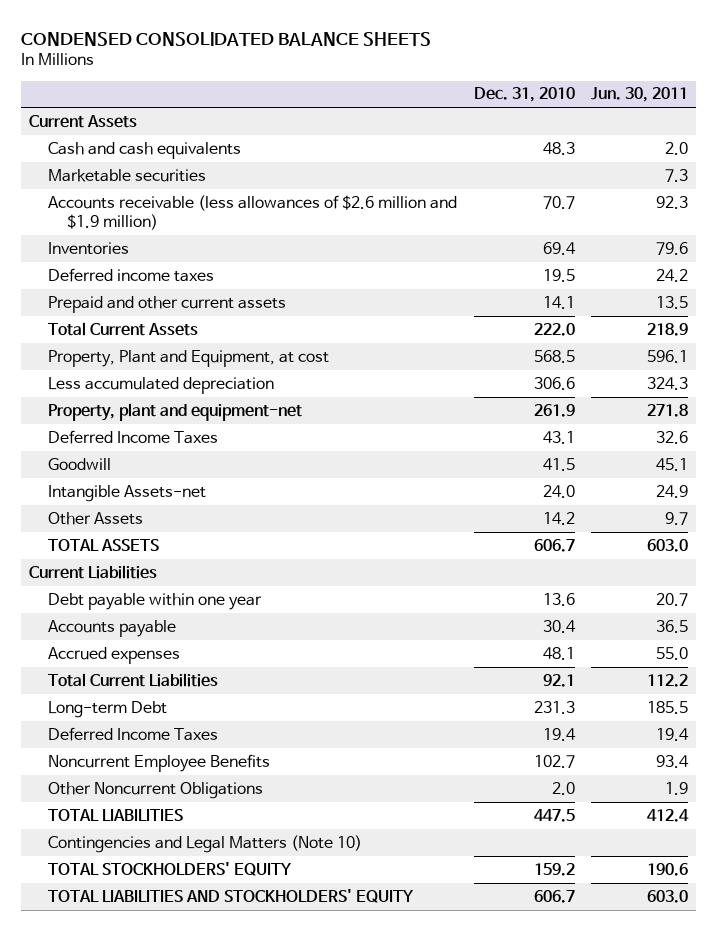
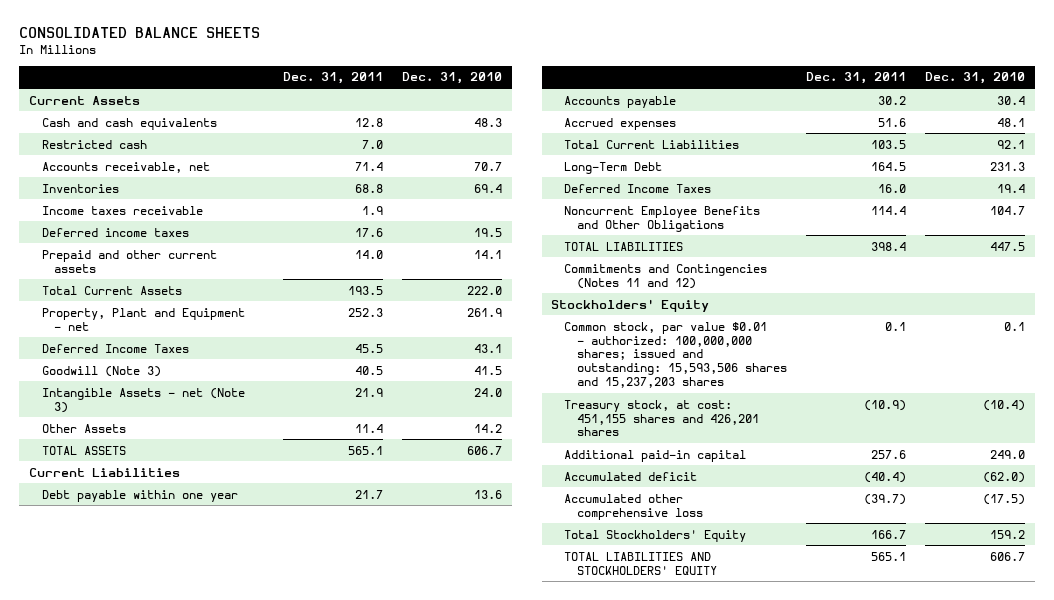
[21,31,432,46] CONDENSED CONSOLIDATED BALANCE SHEETS -> [19,26,261,38] CONSOLIDATED BALANCE SHEETS
[591,87,689,103] Jun. 30, 2011 -> none
none -> [283,72,384,85] Dec. 31, 2011
[48,168,207,182] Marketable securities -> none
none -> [41,139,147,149] Restricted cash
[48,194,458,231] Accounts receivable (less allowances of $2.6 million and $1.9 million) -> [41,161,210,173] Accounts receivable, net
none -> [41,205,203,215] Income taxes receivable
[48,349,330,367] Property, Plant and Equipment, at cost -> none
[48,376,275,394] Less accumulated depreciation -> none
[48,402,303,421] Property, plant and equipment-net -> [41,307,245,331] Property, Plant and Equipment - net
[48,457,112,470] Goodwill -> [41,365,161,377] Goodwill (Note 3)
[48,484,207,502] Intangible Assets-net -> [41,387,245,413] Intangible Assets - net (Note 3)
[48,700,168,718] Long-term Debt -> [564,161,663,174] Long-Term Debt
[48,781,264,799] Other Noncurrent Obligations -> none
[48,753,271,772] Noncurrent Employee Benefits -> [564,205,761,232] Noncurrent Employee Benefits and Other Obligations
[533,754,575,768] 102.7 -> [990,205,1026,215] 104.7
[48,834,363,853] Contingencies and Legal Matters (Note 10) -> [564,263,768,289] Commitments and Contingencies (Notes 11 and 12)
none -> [551,298,710,312] Stockholders' Equity
none -> [564,321,787,389] Common stock, par value $0.01 - authorized: 100,000,000 shares; issued and outstanding: 15,593,506 shares and 15,237,203 shares
none -> [564,399,759,437] Treasury stock, at cost: 451,155 shares and 426,201 shares
none -> [564,449,747,462] Additional paid-in capital
none -> [564,471,698,481] Accumulated deficit
none -> [564,493,703,520] Accumulated other comprehensive loss
[48,861,293,876] TOTAL STOCKHOLDERS' EQUITY -> [564,529,747,542] Total Stockholders' Equity

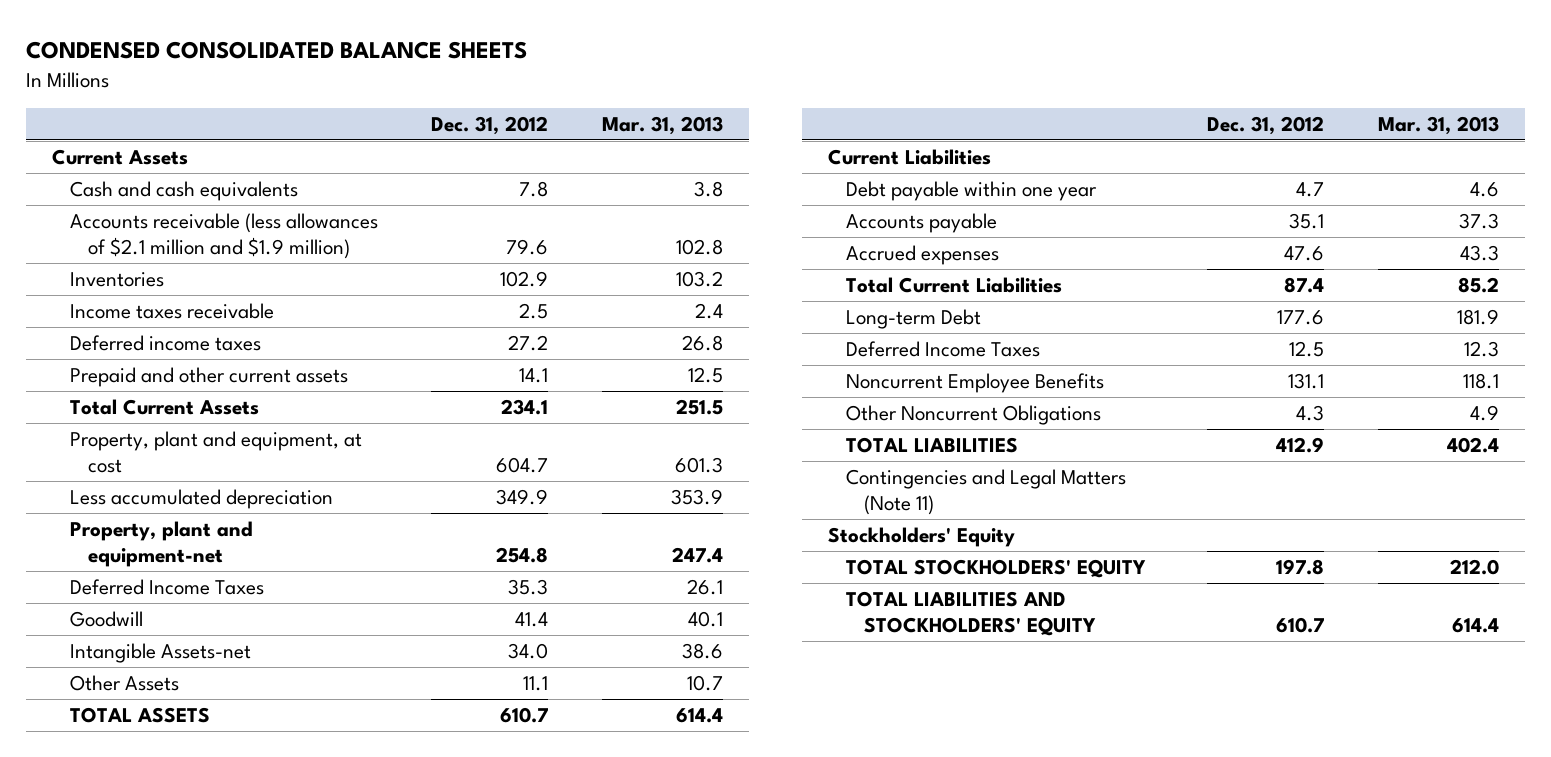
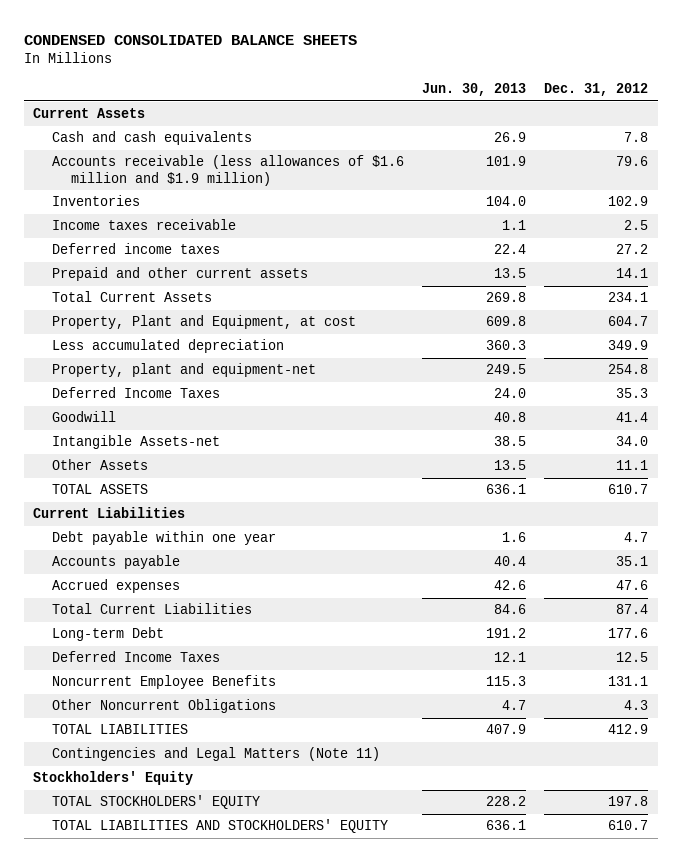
[601,115,723,135] Mar. 31, 2013 -> none
none -> [422,83,527,97] Jun. 30, 2013
[70,213,379,259] Accounts receivable (less allowances of $2.1 million and $1.9 million) -> [51,155,404,186] Accounts receivable (less allowances of $1.6 million and $1.9 million)
[70,431,363,473] Property, plant and equipment, at cost -> [51,315,356,330] Property, Plant and Equipment, at cost

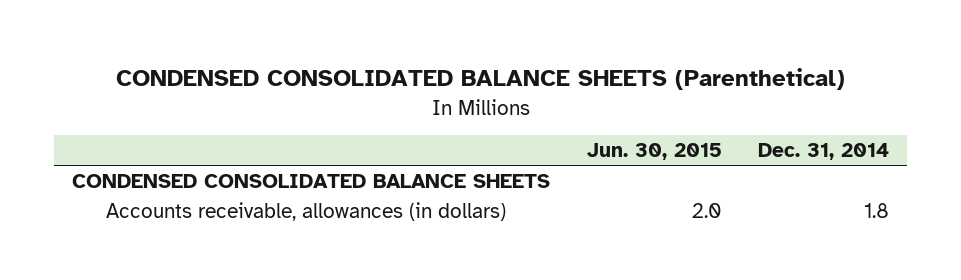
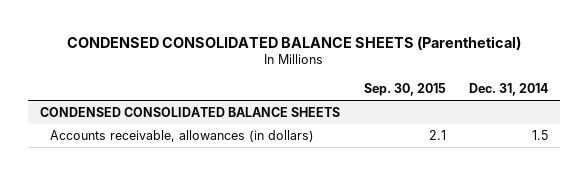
[586,143,722,161] Jun. 30, 2015 -> none
none -> [363,82,446,96] Sep. 30, 2015
[864,203,890,219] 1.8 -> [532,130,549,141] 1.5

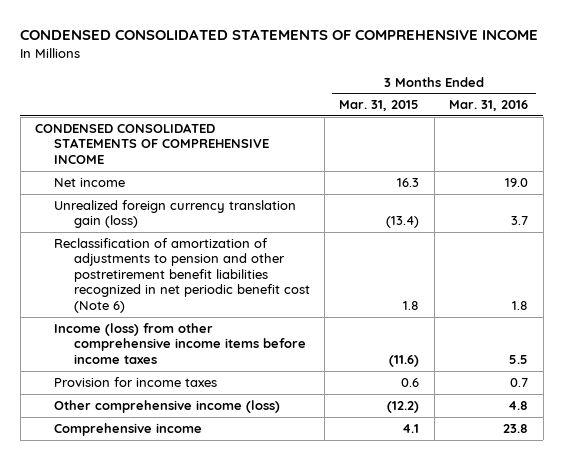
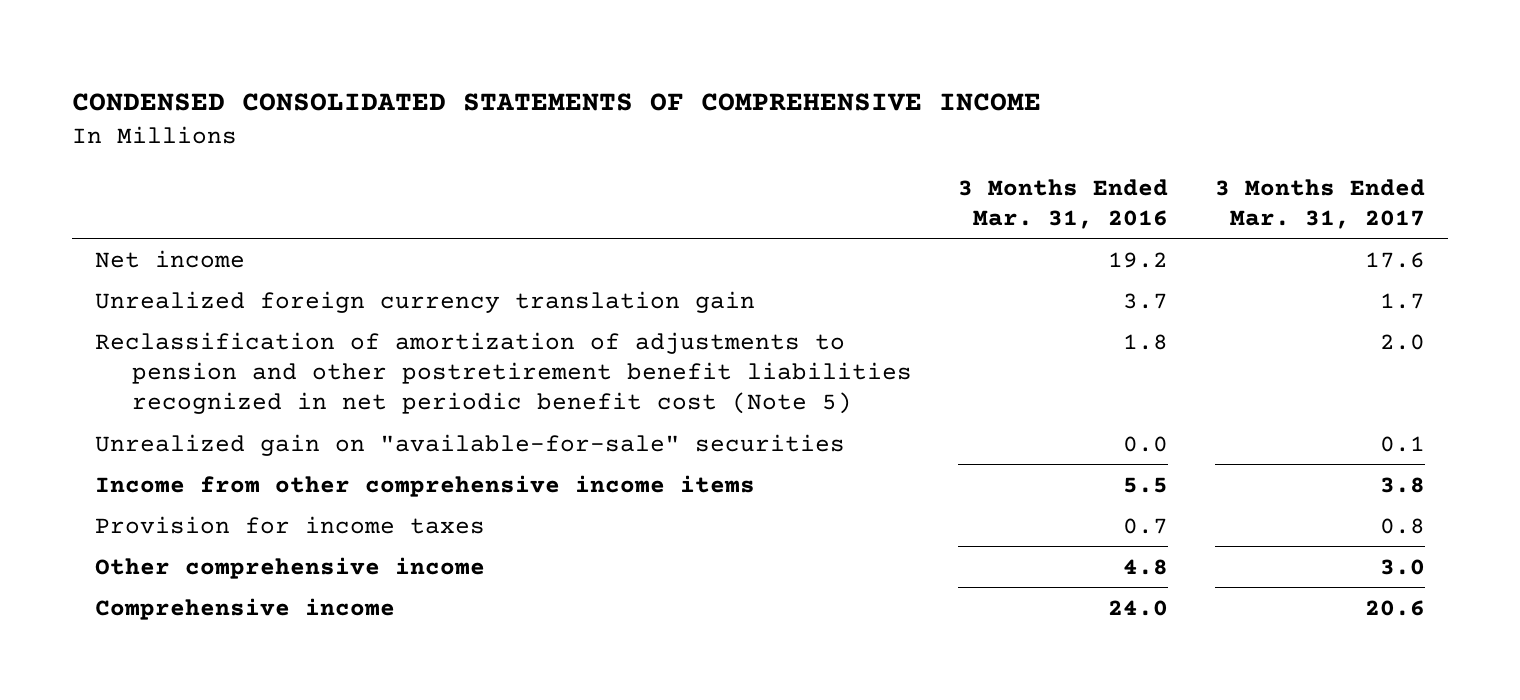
[339,100,420,112] Mar. 31, 2015 -> none
none -> [1214,178,1425,229] 3 Months Ended Mar. 31, 2017
[35,122,270,164] CONDENSED CONSOLIDATED STATEMENTS OF COMPREHENSIVE INCOME -> none
[505,177,529,187] 19.0 -> [1108,251,1169,268] 19.2
[54,199,297,229] Unrealized foreign currency translation gain (loss) -> [95,290,756,313] Unrealized foreign currency translation gain
[54,237,310,314] Reclassification of amortization of adjustments to pension and other postretirement benefit liabilities recognized in net periodic benefit cost (Note 6) -> [95,331,913,415] Reclassification of amortization of adjustments to pension and other postretirement benefit liabilities recognized in net periodic benefit cost (Note 5)
none -> [95,433,846,456] Unrealized gain on "available-for-sale" securities
[54,322,306,364] Income (loss) from other comprehensive income items before income taxes -> [95,474,756,497] Income from other comprehensive income items
[54,399,281,413] Other comprehensive income (loss) -> [95,556,486,579] Other comprehensive income
[503,423,529,433] 23.8 -> [1108,599,1169,616] 24.0

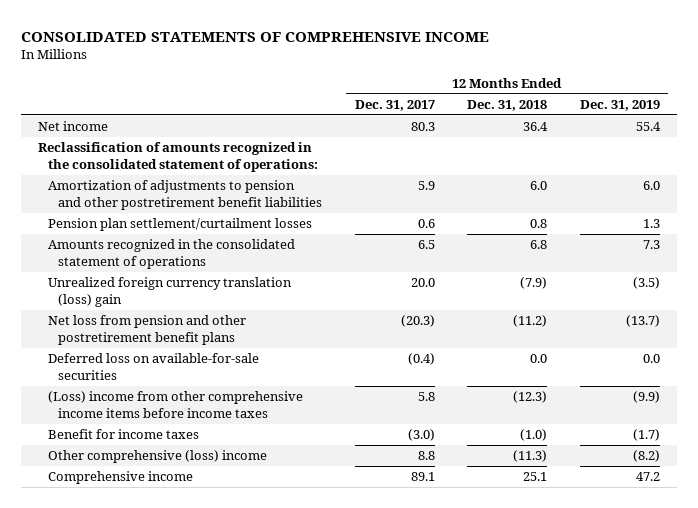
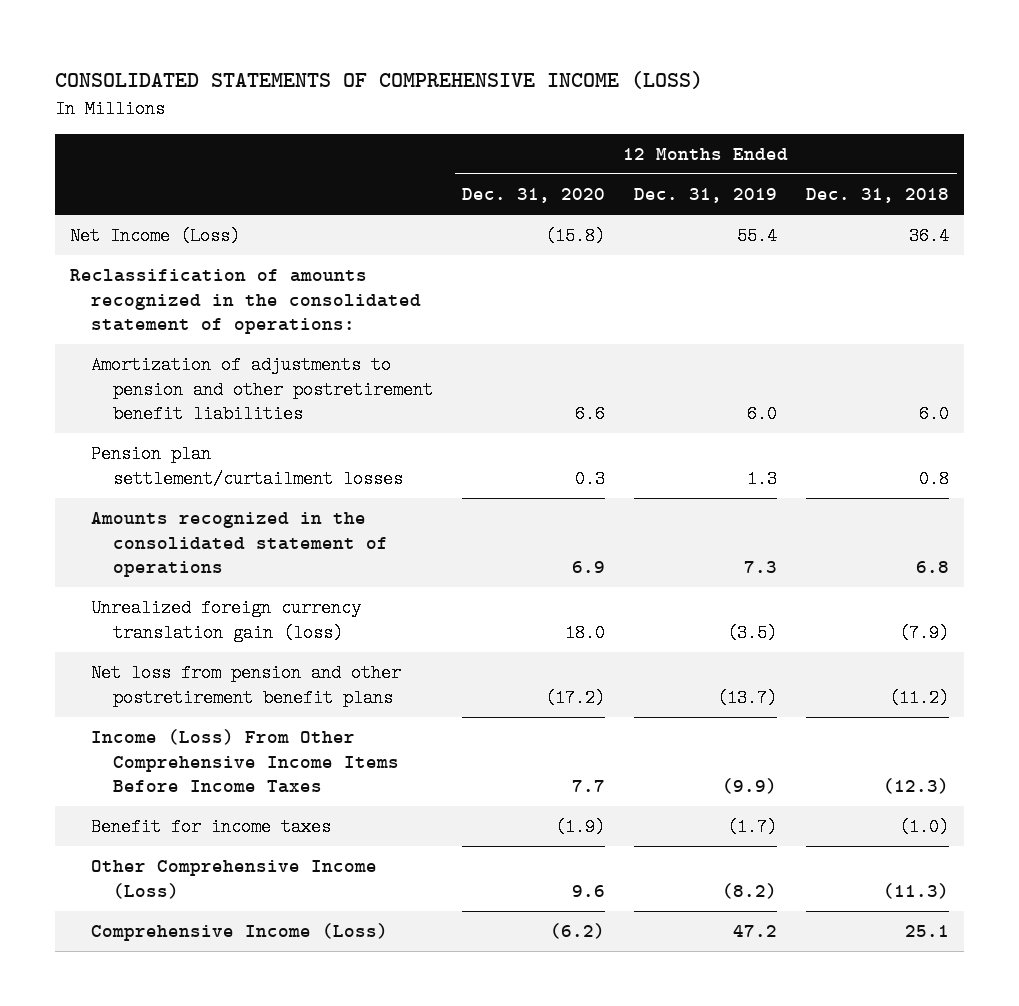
[21,31,490,42] CONSOLIDATED STATEMENTS OF COMPREHENSIVE INCOME -> [55,70,704,89] CONSOLIDATED STATEMENTS OF COMPREHENSIVE INCOME (LOSS)
[354,99,435,111] Dec. 31, 2017 -> none
none -> [461,188,605,204] Dec. 31, 2020
[37,121,108,132] Net income -> [69,227,240,246] Net Income (Loss)
[47,277,292,308] Unrealized foreign currency translation (loss) gain -> [91,599,362,642] Unrealized foreign currency translation gain (loss)
[47,353,259,381] Deferred loss on available-for-sale securities -> none
[47,391,303,419] (Loss) income from other comprehensive income items before income taxes -> [91,729,399,793] Income (Loss) From Other Comprehensive Income Items Before Income Taxes
[47,450,267,464] Other comprehensive (loss) income -> [91,860,378,899] Other Comprehensive Income (Loss)
[47,471,193,485] Comprehensive income -> [91,923,389,942] Comprehensive Income (Loss)

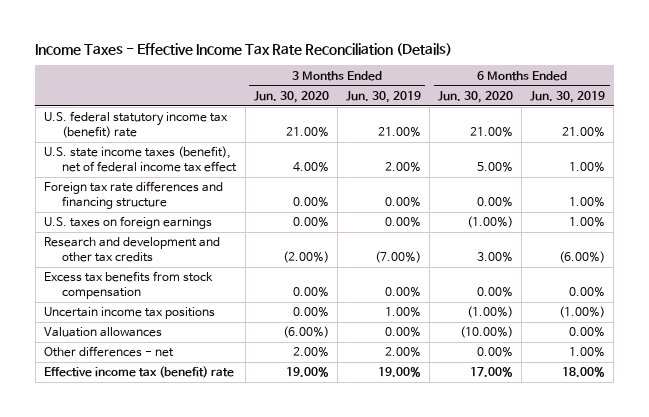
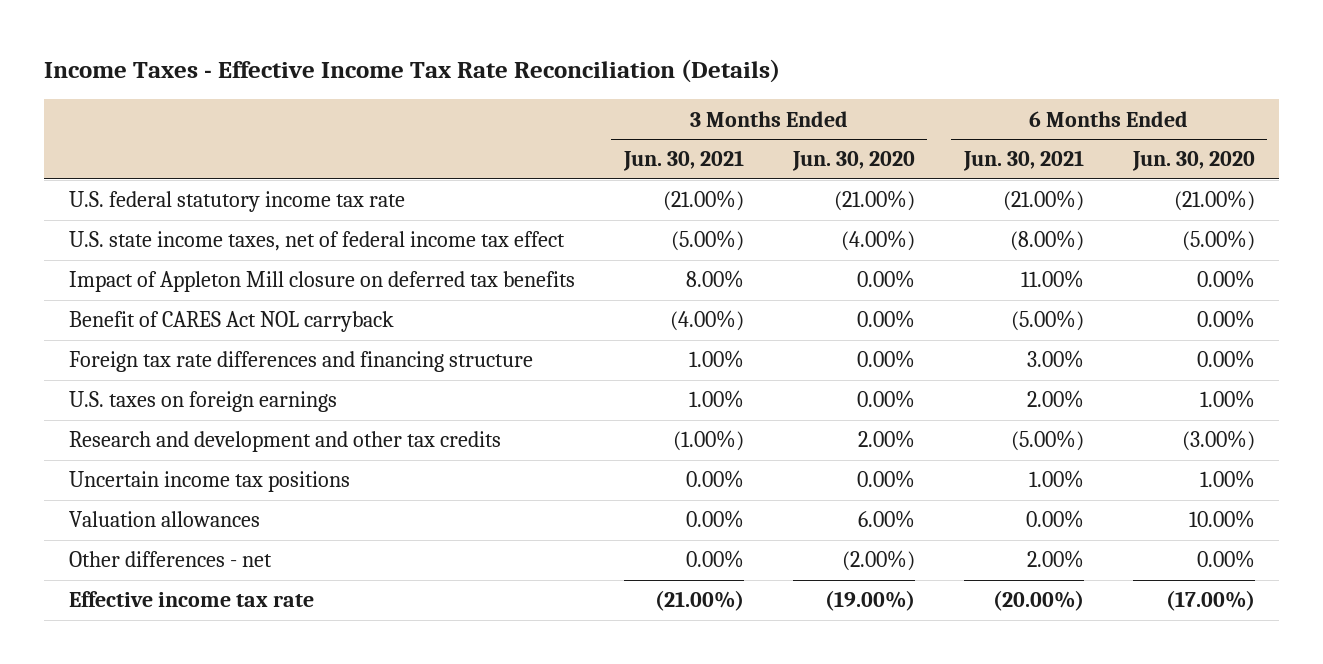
[345,90,421,103] Jun. 30, 2019 -> none
[530,90,606,103] Jun. 30, 2019 -> none
none -> [622,150,744,172] Jun. 30, 2021
none -> [962,150,1084,172] Jun. 30, 2021
[43,111,228,139] U.S. federal statutory income tax (benefit) rate -> [68,191,405,213] U.S. federal statutory income tax rate
[285,127,329,138] 21.00% -> [833,190,915,212] (21.00%)
[470,127,514,138] 21.00% -> [1173,190,1255,212] (21.00%)
[43,146,238,173] U.S. state income taxes (benefit), net of federal income tax effect -> [68,231,565,252] U.S. state income taxes, net of federal income tax effect
[292,162,329,173] 4.00% -> [840,230,915,252] (4.00%)
[477,162,514,173] 5.00% -> [1181,230,1255,252] (5.00%)
none -> [68,271,575,293] Impact of Appleton Mill closure on deferred tax benefits
none -> [68,311,394,333] Benefit of CARES Act NOL carryback
[43,271,213,300] Excess tax benefits from stock compensation -> none
[467,216,514,229] (1.00%) -> [1199,390,1255,409] 1.00%
[282,251,329,264] (2.00%) -> [857,430,915,449] 2.00%
[477,252,514,263] 3.00% -> [1181,430,1255,452] (3.00%)
[467,306,514,319] (1.00%) -> [1199,470,1255,489] 1.00%
[282,326,329,339] (6.00%) -> [857,510,915,529] 6.00%
[460,326,514,339] (10.00%) -> [1188,510,1255,529] 10.00%
[292,347,329,358] 2.00% -> [841,550,915,572] (2.00%)
[43,366,234,379] Effective income tax (benefit) rate -> [68,591,314,608] Effective income tax rate
[285,367,329,378] 19.00% -> [824,590,915,612] (19.00%)
[470,367,514,378] 17.00% -> [1165,590,1255,612] (17.00%)

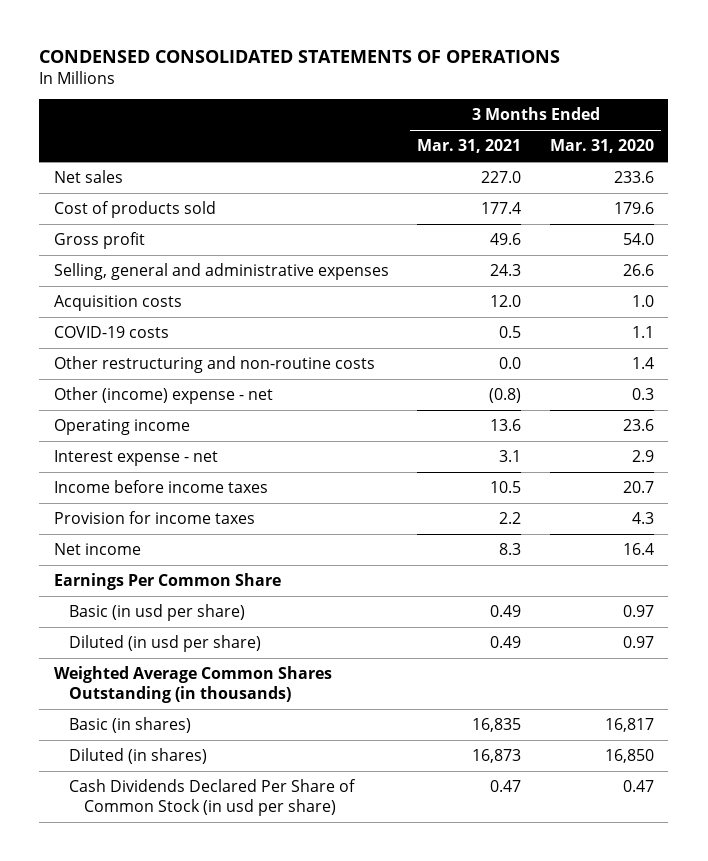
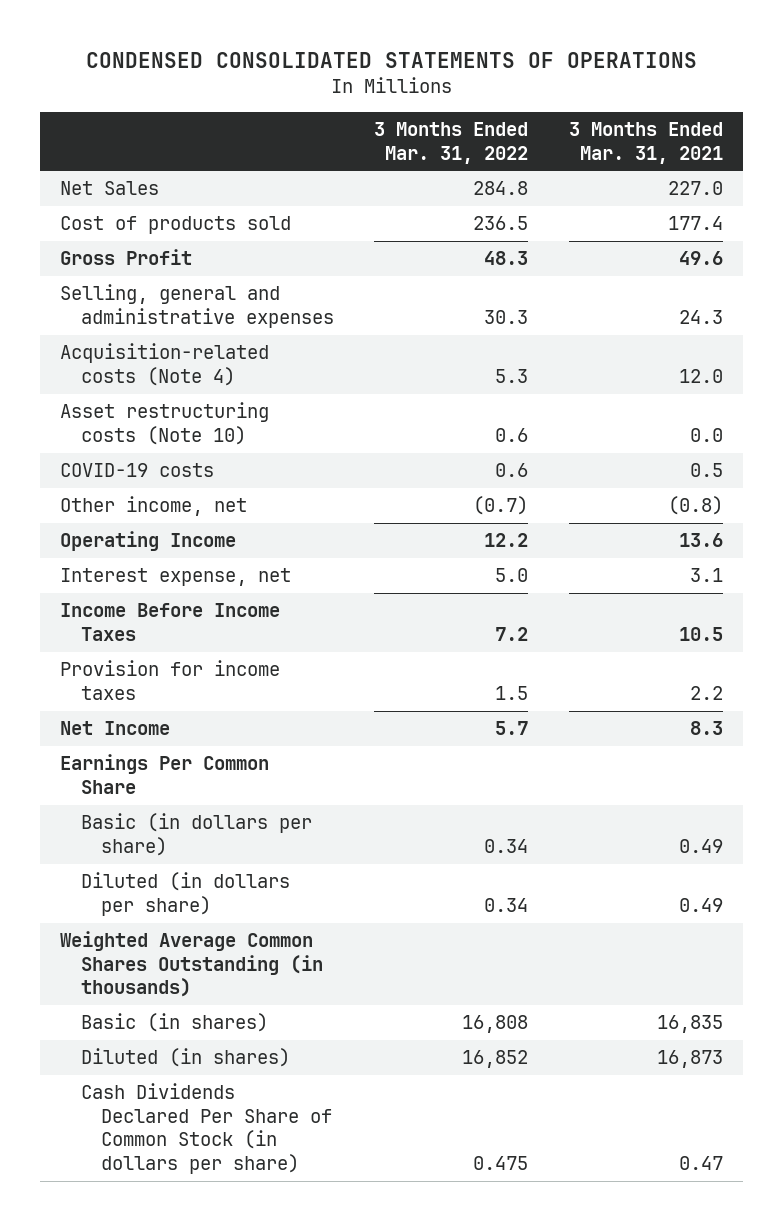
[549,139,654,154] Mar. 31, 2020 -> none
none -> [374,122,529,164] 3 Months Ended Mar. 31, 2022
[53,169,123,183] Net sales -> [60,181,160,196] Net Sales
[53,231,145,249] Gross profit -> [60,249,193,266] Gross Profit
[53,294,182,311] Acquisition costs -> [60,343,270,386] Acquisition-related costs (Note 4)
none -> [60,402,270,445] Asset restructuring costs (Note 10)
[53,355,375,373] Other restructuring and non-routine costs -> none
[53,386,273,404] Other (income) expense - net -> [60,496,248,517] Other income, net
[53,418,190,435] Operating income -> [60,531,237,552] Operating Income
[53,449,218,466] Interest expense - net -> [60,568,292,587] Interest expense, net
[53,479,268,493] Income before income taxes -> [60,603,281,641] Income Before Income Taxes
[53,542,141,555] Net income -> [60,721,171,736] Net Income
[68,603,245,621] Basic (in usd per share) -> [80,813,312,856] Basic (in dollars per share)
[68,634,261,652] Diluted (in usd per share) -> [80,872,290,916] Diluted (in dollars per share)
[68,778,356,816] Cash Dividends Declared Per Share of Common Stock (in usd per share) -> [80,1083,333,1174] Cash Dividends Declared Per Share of Common Stock (in dollars per share)

